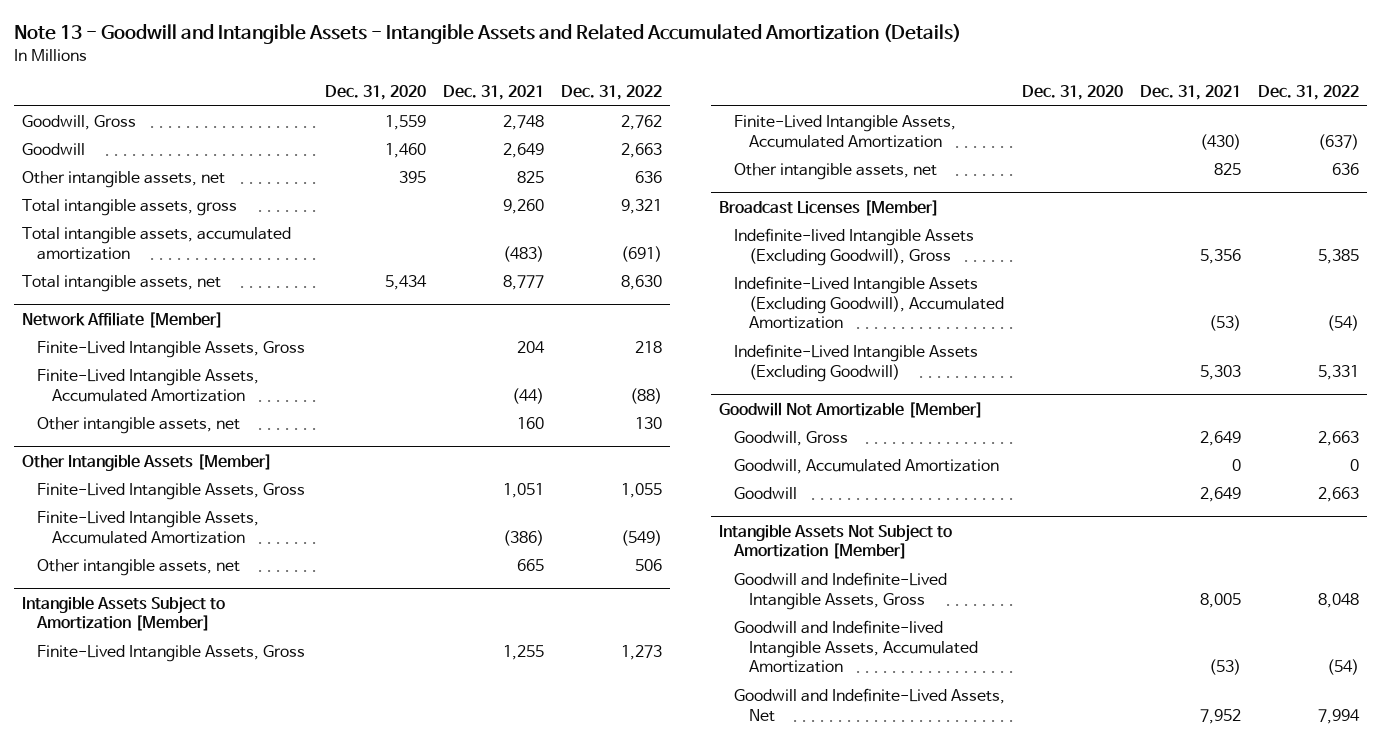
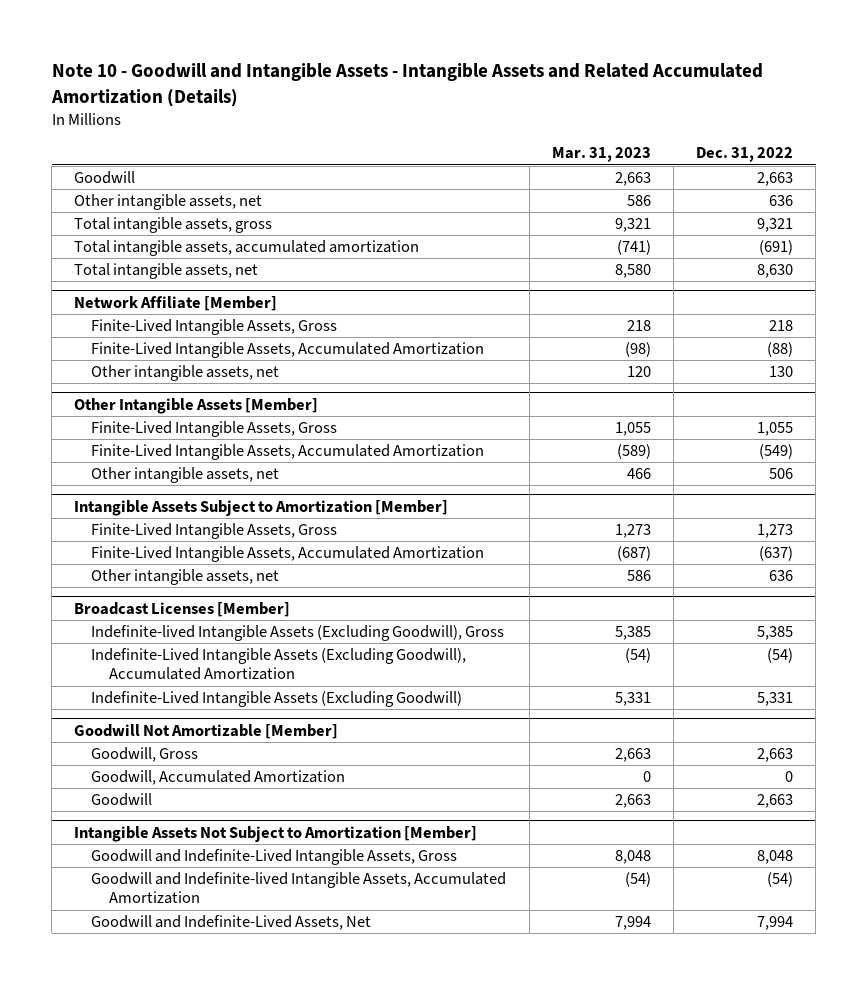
[13,24,961,45] Note 13 - Goodwill and Intangible Assets - Intangible Assets and Related Accumulated Amortization (Details) -> [50,63,763,107] Note 10 - Goodwill and Intangible Assets - Intangible Assets and Related Accumulated Amortization (Details)
[325,85,427,101] Dec. 31, 2020 -> none
[442,85,544,101] Dec. 31, 2021 -> none
none -> [551,147,651,163] Mar. 31, 2023
[22,114,137,130] Goodwill, Gross -> none

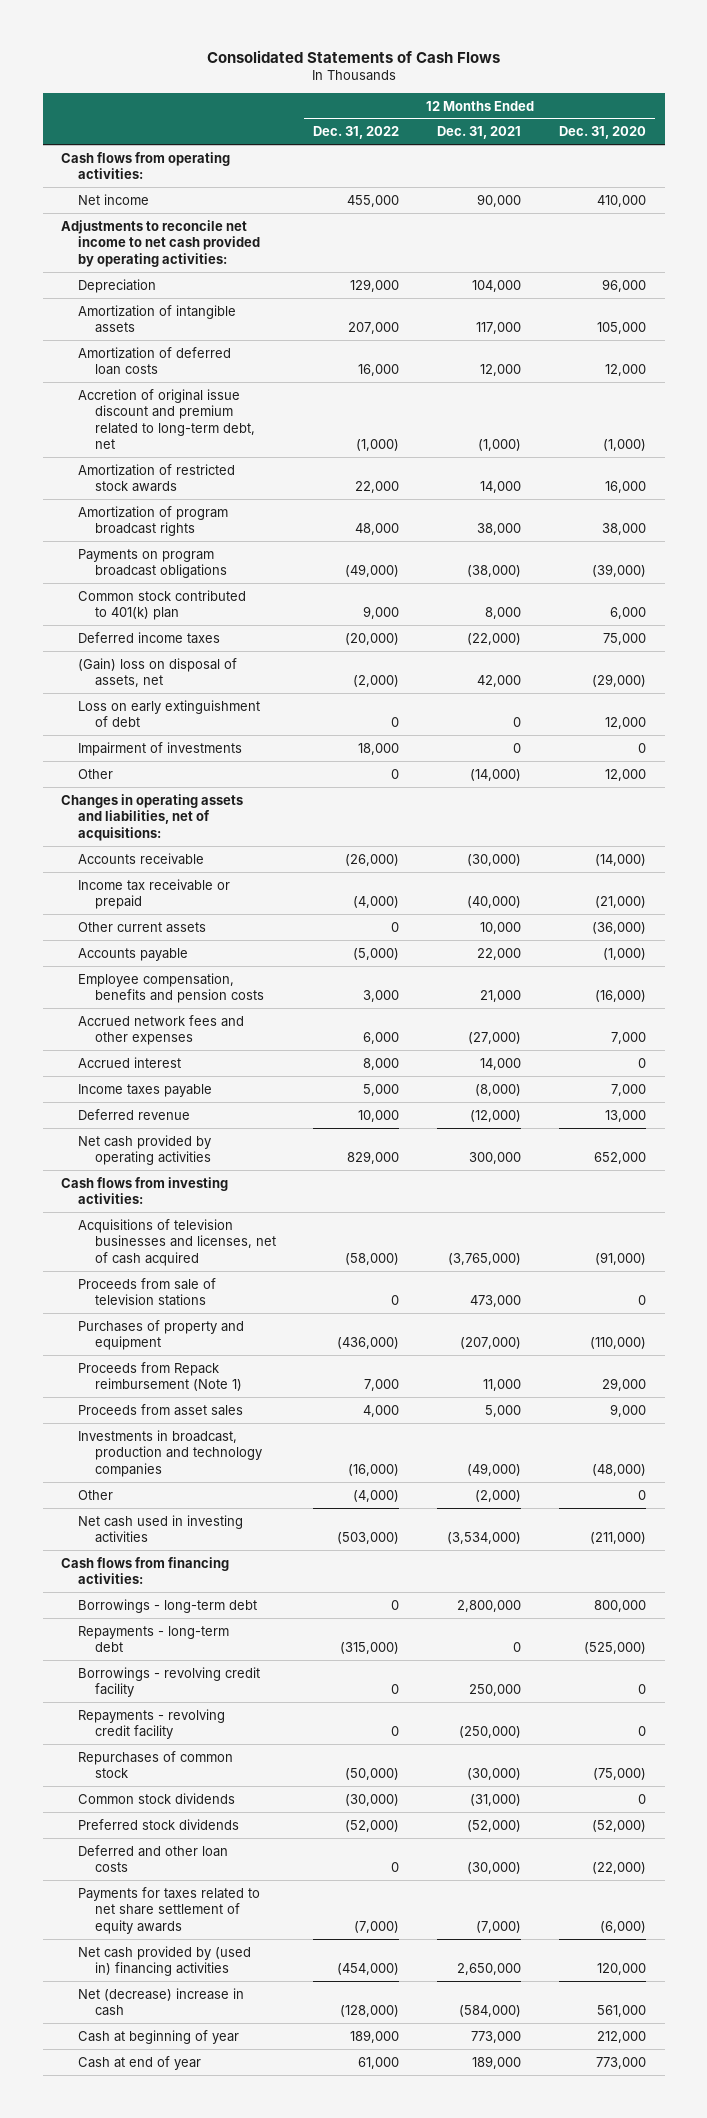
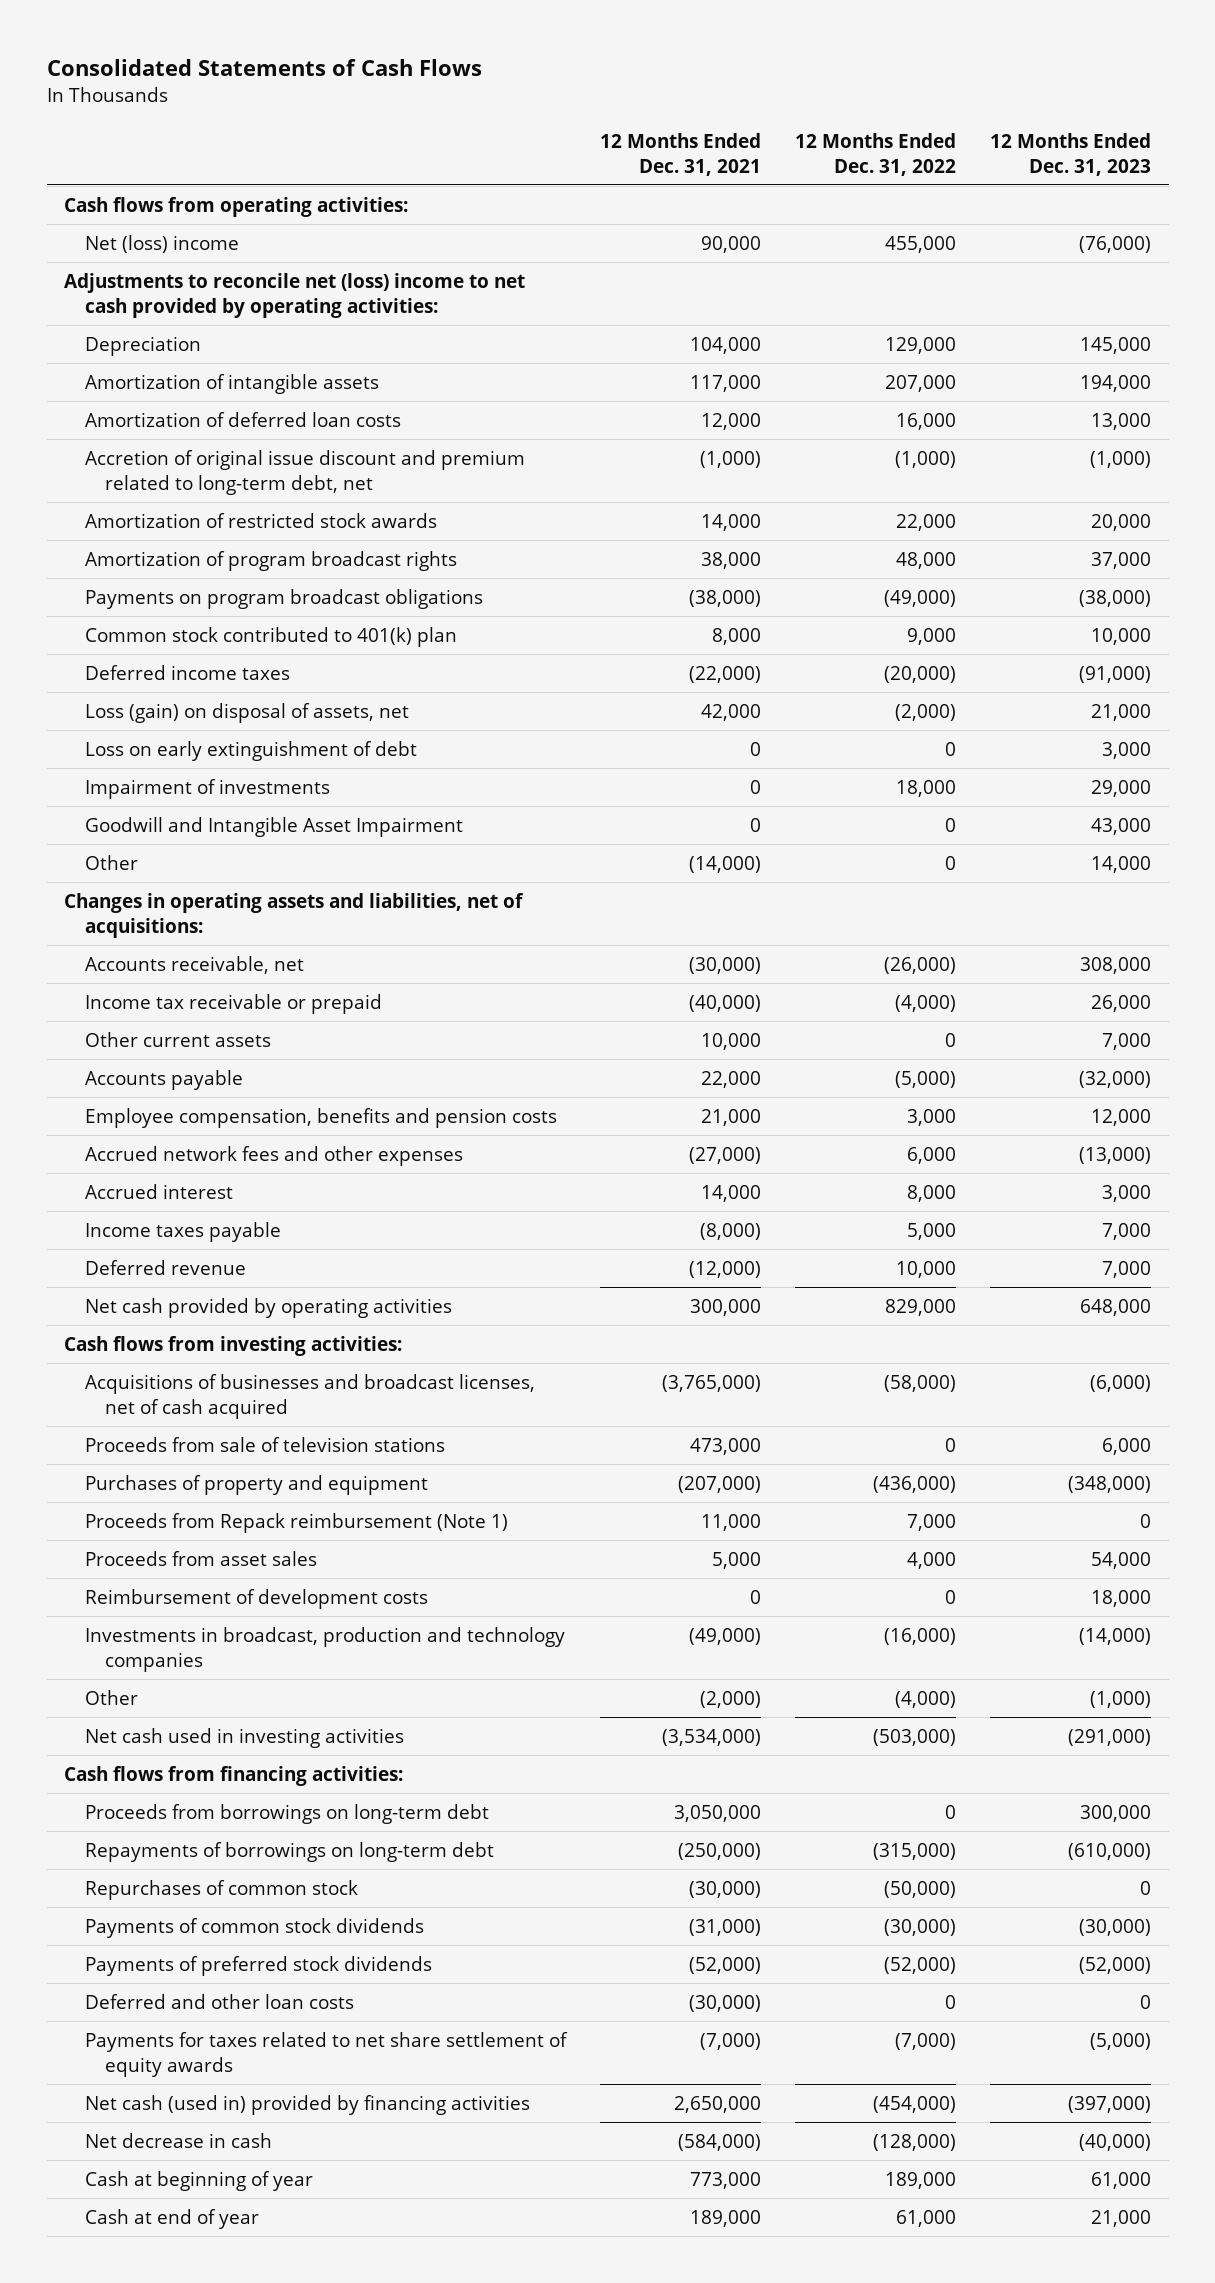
[558,126,646,140] Dec. 31, 2020 -> none
none -> [990,132,1152,176] 12 Months Ended Dec. 31, 2023
[78,193,150,205] Net income -> [84,235,239,254] Net (loss) income
[61,219,261,267] Adjustments to reconcile net income to net cash provided by operating activities: -> [63,273,525,318] Adjustments to reconcile net (loss) income to net cash provided by operating activities:
[78,657,238,688] (Gain) loss on disposal of assets, net -> [84,703,409,724] Loss (gain) on disposal of assets, net
none -> [84,817,463,838] Goodwill and Intangible Asset Impairment
[78,852,205,865] Accounts receivable -> [84,956,304,975] Accounts receivable, net
[78,1218,276,1266] Acquisitions of television businesses and licenses, net of cash acquired -> [84,1374,535,1419] Acquisitions of businesses and broadcast licenses, net of cash acquired
none -> [84,1589,428,1610] Reimbursement of development costs
[78,1666,261,1698] Borrowings - revolving credit facility -> none
[78,1708,226,1740] Repayments - revolving credit facility -> none
[78,1598,258,1613] Borrowings - long-term debt -> [84,1804,489,1825] Proceeds from borrowings on long-term debt
[457,1599,522,1612] 2,800,000 -> [673,1805,761,1823] 3,050,000
[78,1625,230,1653] Repayments - long-term debt -> [84,1842,494,1863] Repayments of borrowings on long-term debt
[513,1642,522,1653] 0 -> [677,1843,761,1861] (250,000)
[78,1792,236,1804] Common stock dividends -> [84,1918,424,1939] Payments of common stock dividends
[78,1818,240,1830] Preferred stock dividends -> [84,1956,432,1977] Payments of preferred stock dividends
[78,1945,252,1977] Net cash provided by (used in) financing activities -> [84,2095,530,2116] Net cash (used in) provided by financing activities
[78,1987,245,2017] Net (decrease) increase in cash -> [84,2133,272,2149] Net decrease in cash

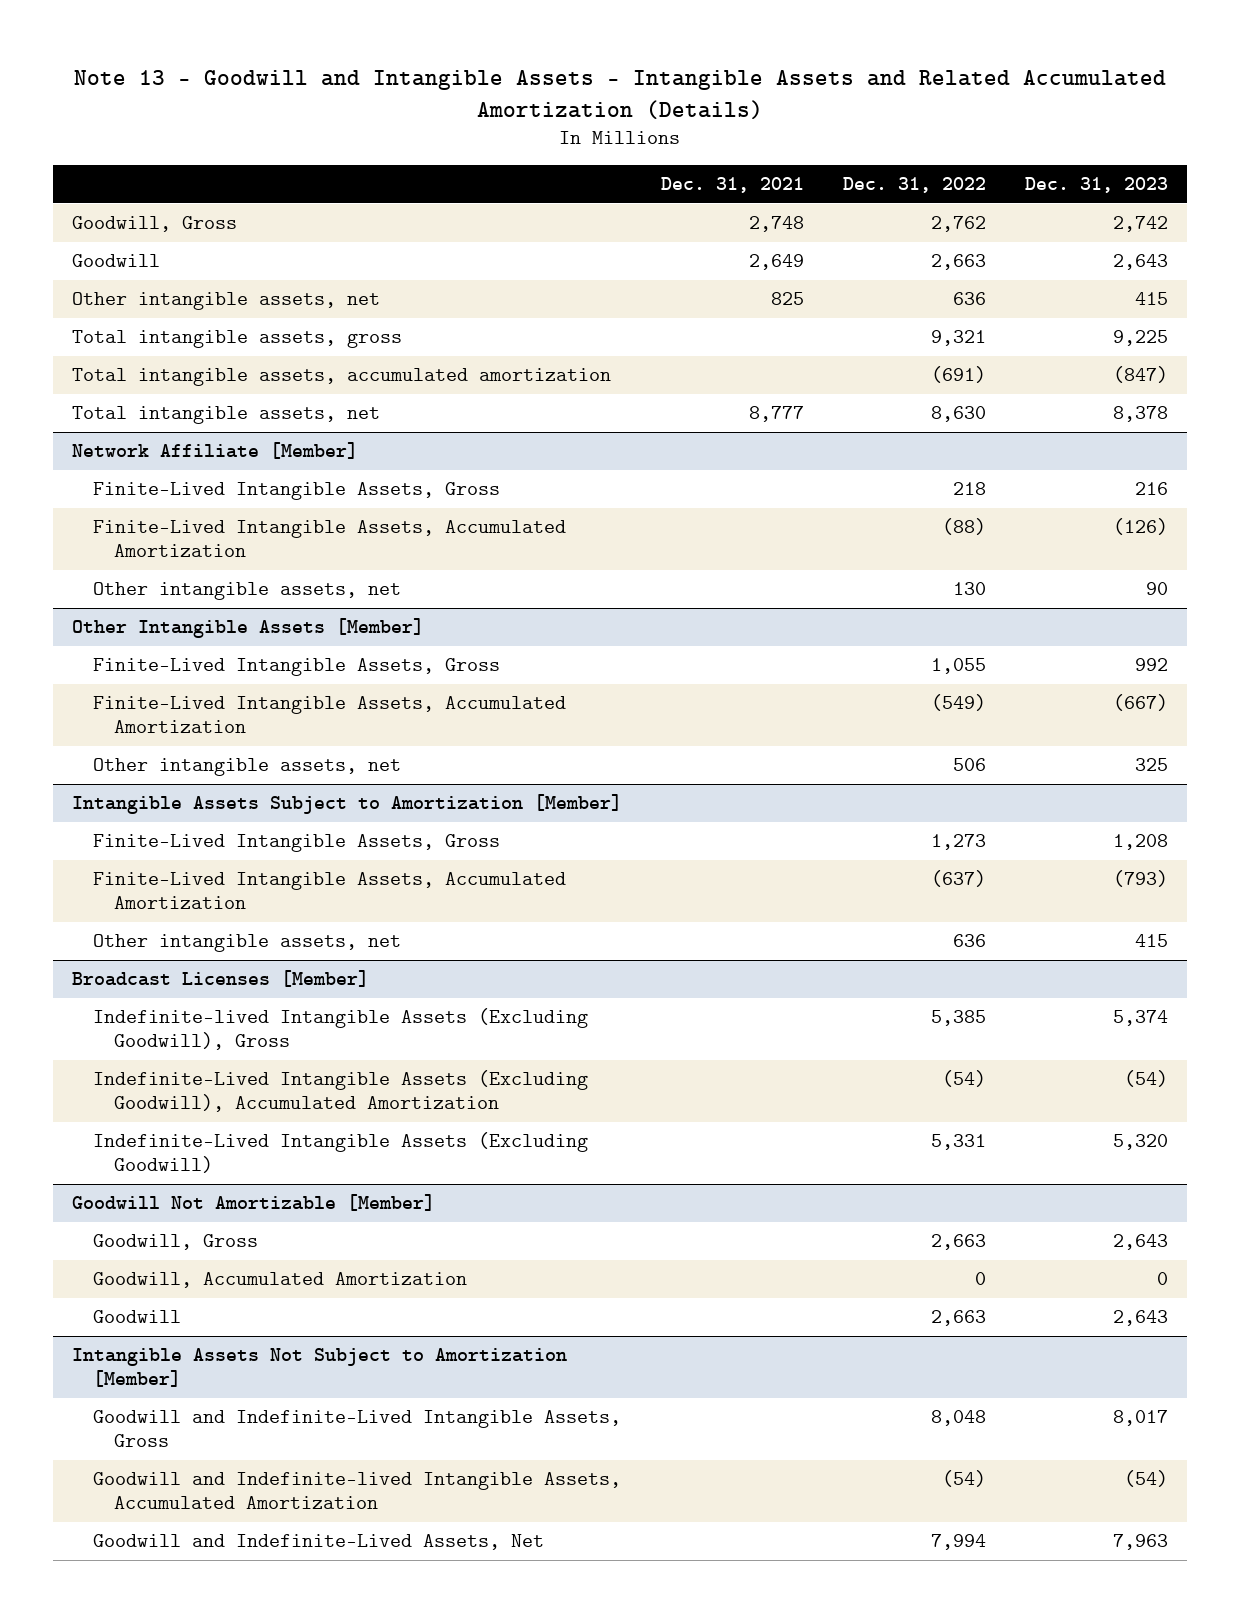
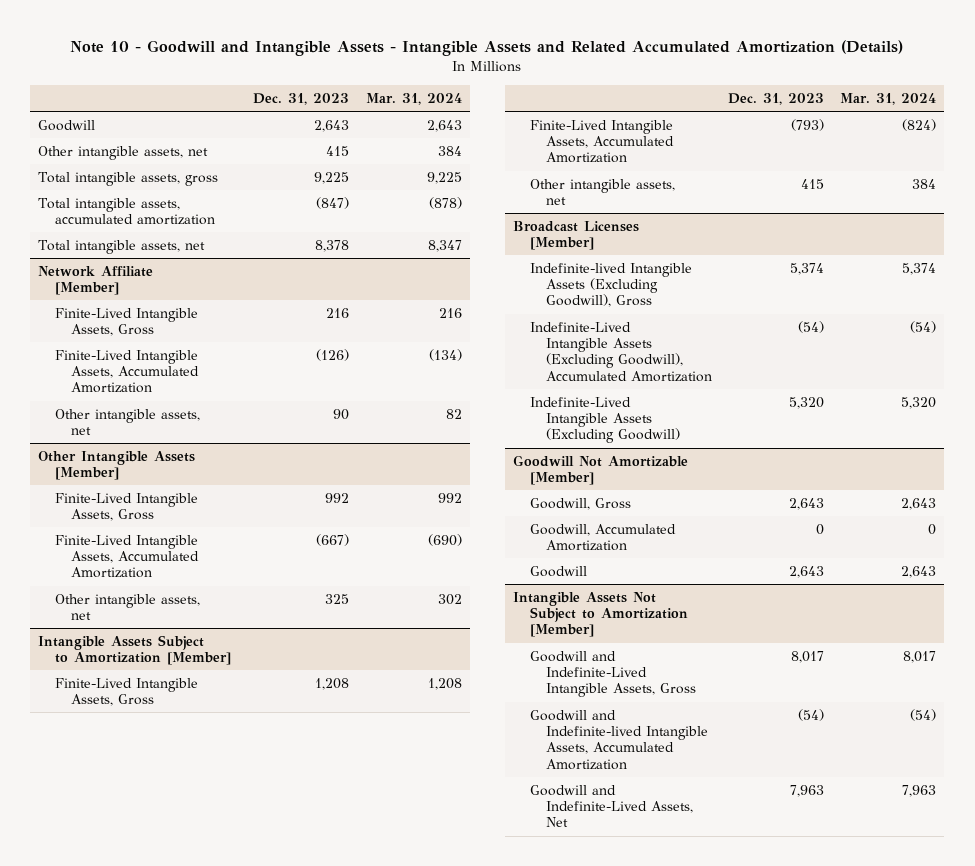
[74,69,1167,119] Note 13 - Goodwill and Intangible Assets - Intangible Assets and Related Accumulated Amortization (Details) -> [70,40,904,57] Note 10 - Goodwill and Intangible Assets - Intangible Assets and Related Accumulated Amortization (Details)
[661,176,805,193] Dec. 31, 2021 -> none
[843,176,987,193] Dec. 31, 2022 -> none
none -> [365,93,462,106] Mar. 31, 2024
[72,216,238,233] Goodwill, Gross -> none

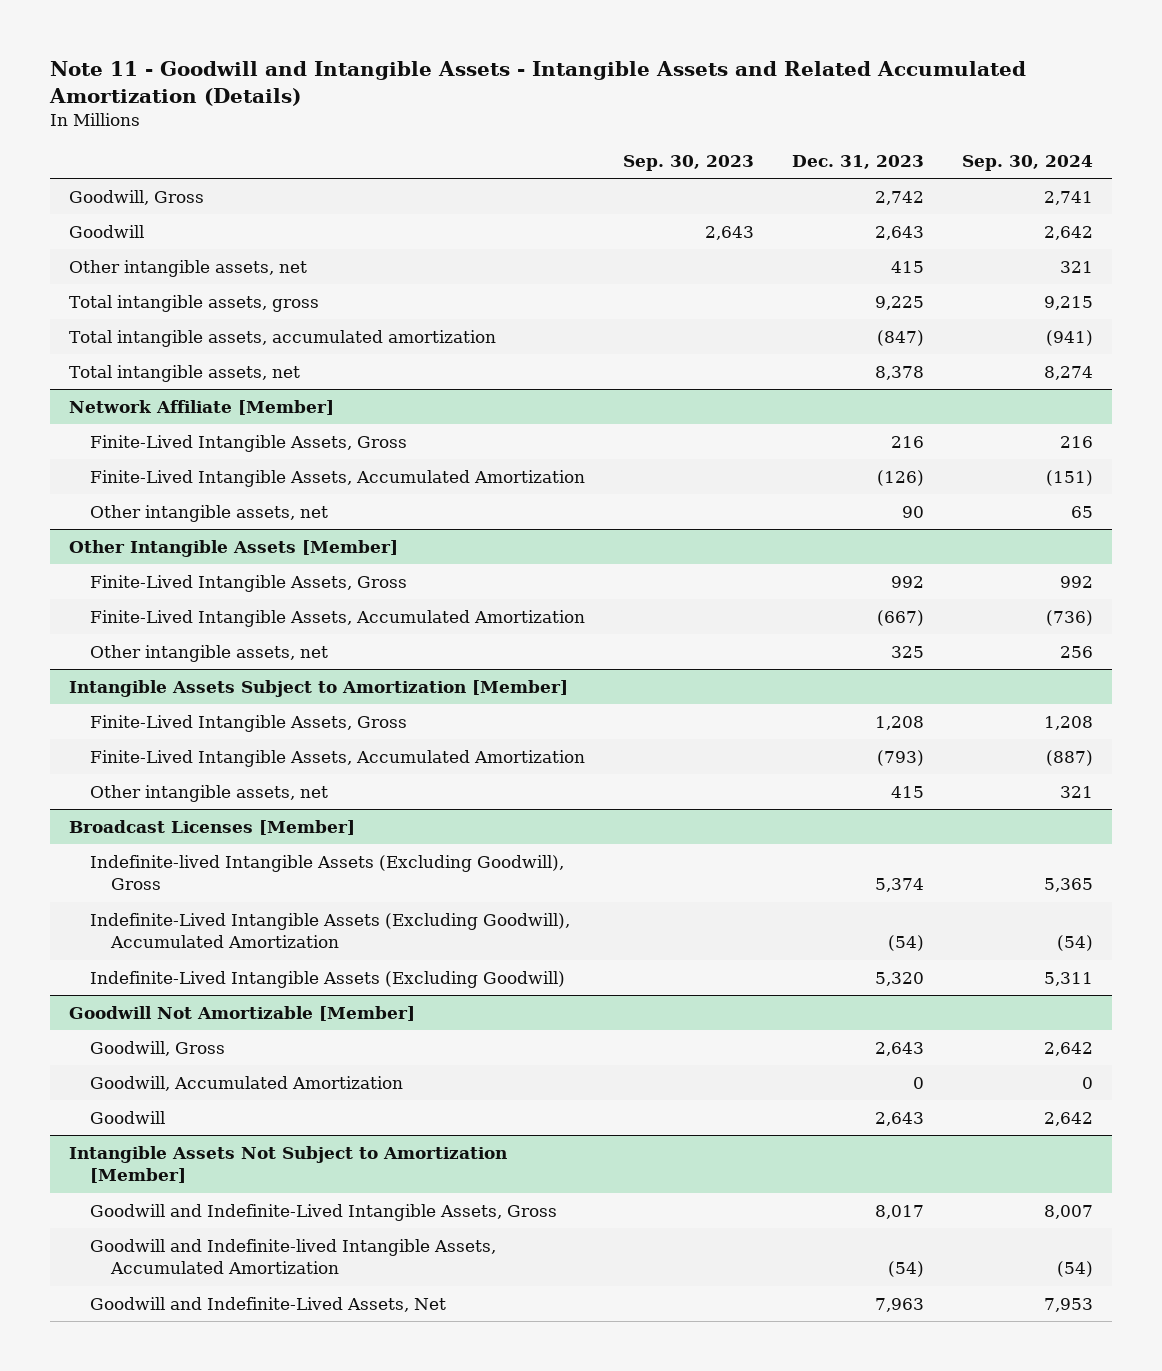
[70,40,904,57] Note 10 - Goodwill and Intangible Assets - Intangible Assets and Related Accumulated Amortization (Details) -> [48,61,1026,106] Note 11 - Goodwill and Intangible Assets - Intangible Assets and Related Accumulated Amortization (Details)
[365,93,462,106] Mar. 31, 2024 -> none
none -> [623,154,755,171] Sep. 30, 2023
none -> [962,154,1094,171] Sep. 30, 2024
none -> [68,189,204,205] Goodwill, Gross

